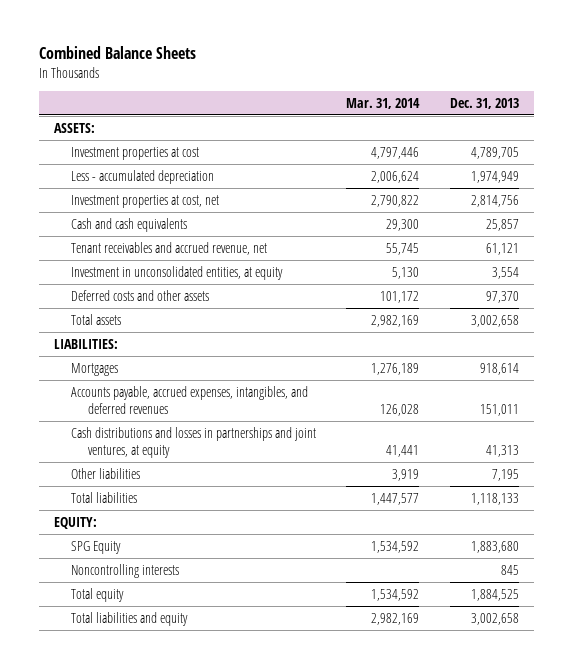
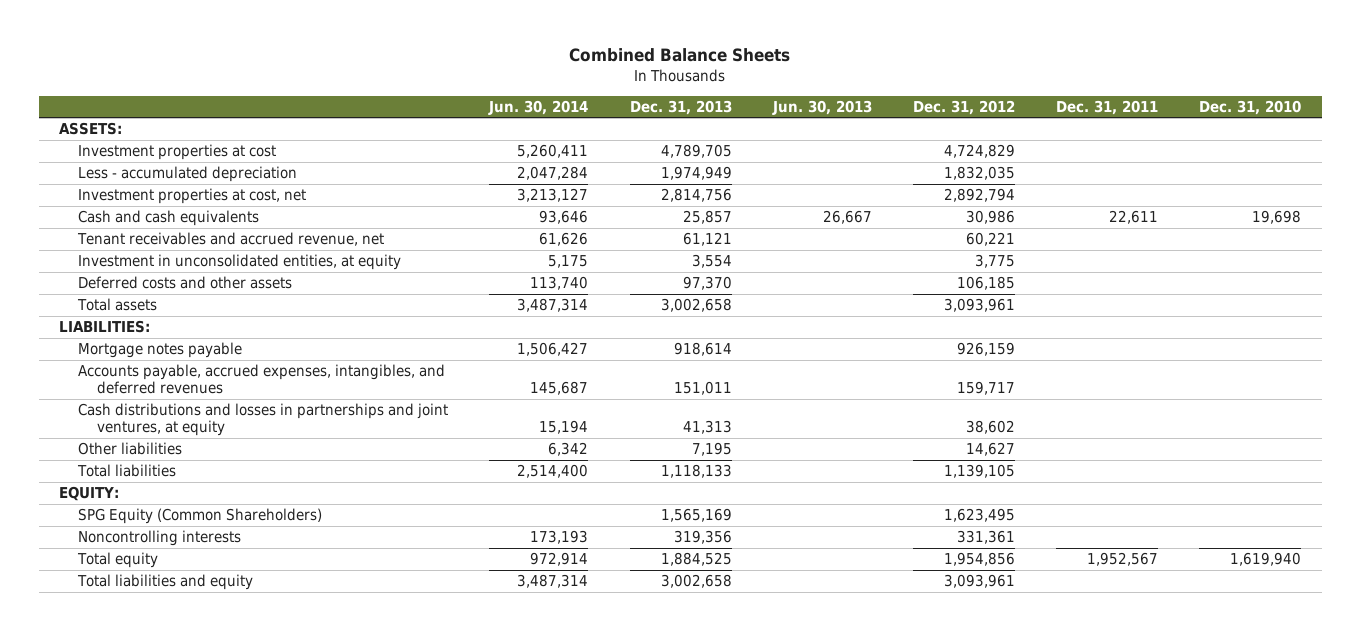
[346,97,421,109] Mar. 31, 2014 -> none
none -> [488,99,589,115] Jun. 30, 2014
none -> [771,99,872,115] Jun. 30, 2013
none -> [913,99,1016,115] Dec. 31, 2012
none -> [1056,99,1159,115] Dec. 31, 2011
none -> [1199,99,1302,115] Dec. 31, 2010
[70,362,118,376] Mortgages -> [78,342,243,359] Mortgage notes payable
[70,540,121,554] SPG Equity -> [78,508,323,525] SPG Equity (Common Shareholders)
[470,540,519,553] 1,883,680 -> [660,508,732,523] 1,565,169
[500,564,519,575] 845 -> [673,530,732,545] 319,356

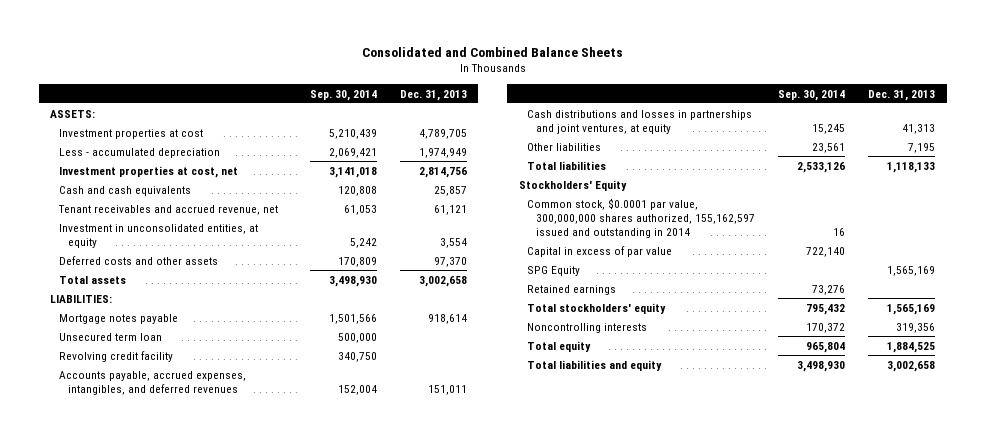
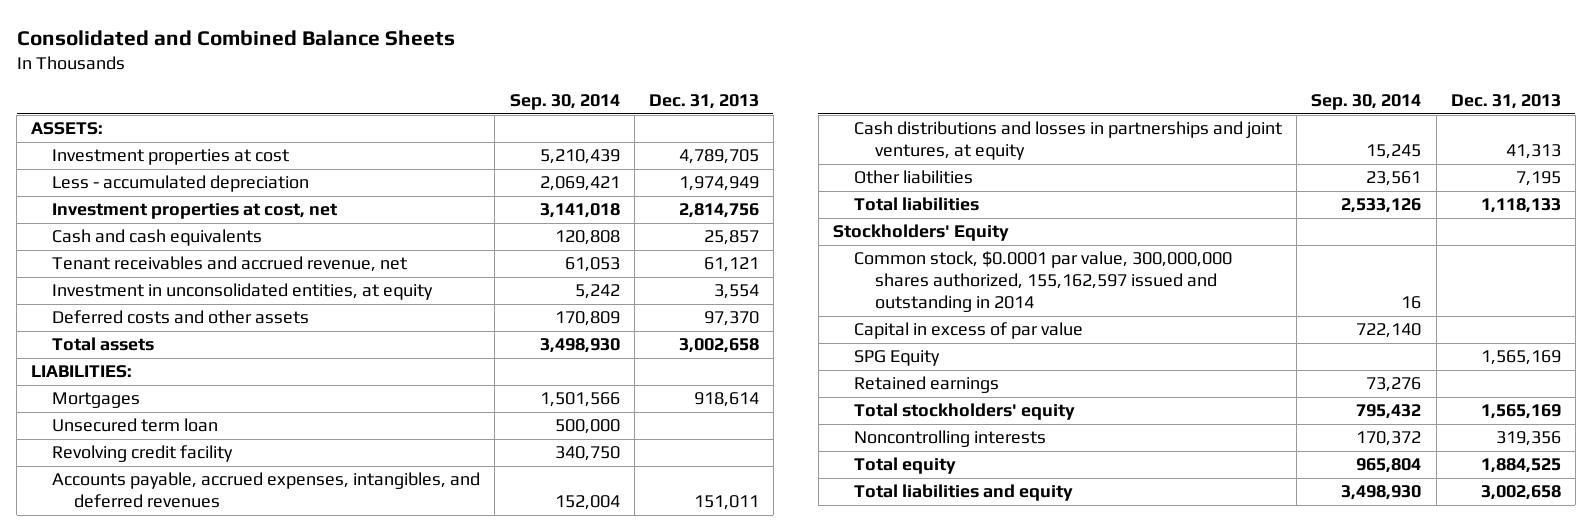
[58,313,178,324] Mortgage notes payable -> [52,392,141,409] Mortgages

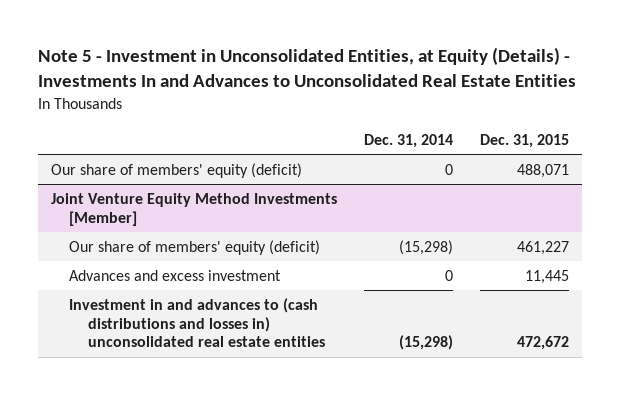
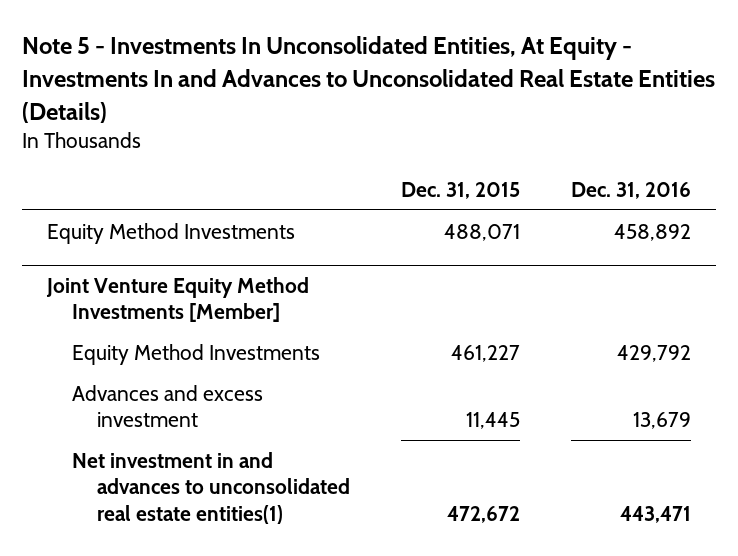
[37,47,576,88] Note 5 - Investment in Unconsolidated Entities, at Equity (Details) - Investments In and Advances to Unconsolidated Real Estate Entities -> [21,36,715,123] Note 5 - Investments In Unconsolidated Entities, At Equity - Investments In and Advances to Unconsolidated Real Estate Entities (Details)
[363,133,453,148] Dec. 31, 2014 -> none
none -> [570,181,691,199] Dec. 31, 2016
[51,162,303,178] Our share of members' equity (deficit) -> [47,222,296,244] Equity Method Investments
[69,239,321,255] Our share of members' equity (deficit) -> [72,343,321,365] Equity Method Investments
[69,297,325,348] Investment in and advances to (cash distributions and losses in) unconsolidated real estate entities -> [72,451,351,524] Net investment in and advances to unconsolidated real estate entities(1)

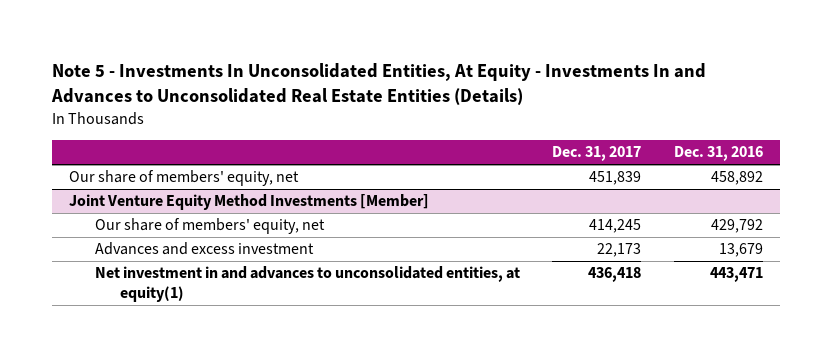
[400,181,520,199] Dec. 31, 2015 -> none
none -> [552,146,642,162] Dec. 31, 2017
[47,222,296,244] Equity Method Investments -> [68,170,299,187] Our share of members' equity, net
[72,343,321,365] Equity Method Investments -> [94,218,325,235] Our share of members' equity, net
[72,451,351,524] Net investment in and advances to unconsolidated real estate entities(1) -> [94,266,520,302] Net investment in and advances to unconsolidated entities, at equity(1)

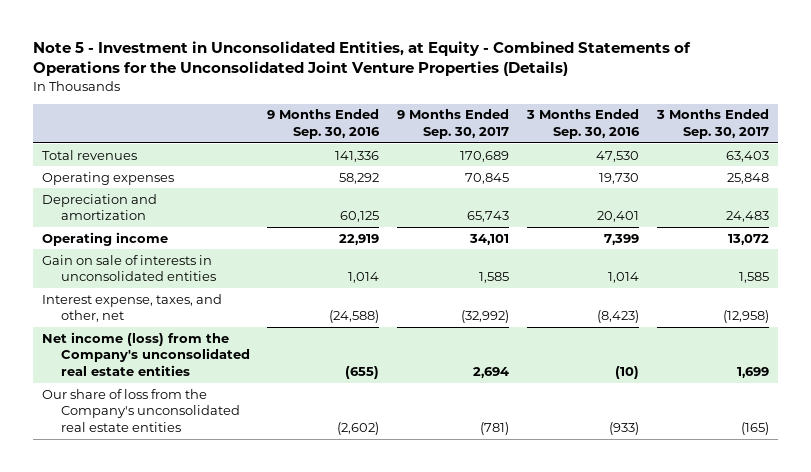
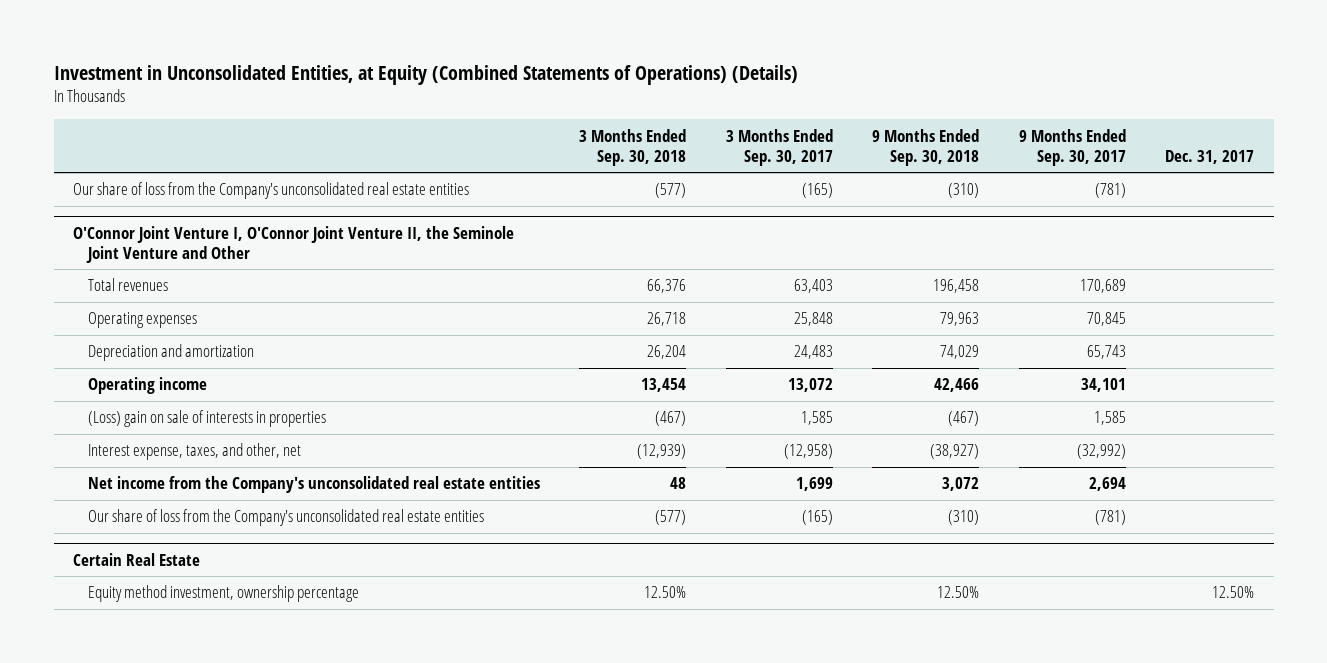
[33,41,692,77] Note 5 - Investment in Unconsolidated Entities, at Equity - Combined Statements of Operations for the Unconsolidated Joint Venture Properties (Details) -> [53,64,798,85] Investment in Unconsolidated Entities, at Equity (Combined Statements of Operations) (Details)
[267,109,381,140] 9 Months Ended Sep. 30, 2016 -> none
[526,109,641,140] 3 Months Ended Sep. 30, 2016 -> none
none -> [579,128,687,166] 3 Months Ended Sep. 30, 2018
none -> [872,128,980,166] 9 Months Ended Sep. 30, 2018
none -> [1165,149,1255,164] Dec. 31, 2017
none -> [73,182,470,200] Our share of loss from the Company's unconsolidated real estate entities
none -> [73,225,515,263] O'Connor Joint Venture I, O'Connor Joint Venture II, the Seminole Joint Venture and Other
[42,254,216,282] Gain on sale of interests in unconsolidated entities -> [87,410,326,428] (Loss) gain on sale of interests in properties
[42,331,250,377] Net income (loss) from the Company's unconsolidated real estate entities -> [87,476,540,494] Net income from the Company's unconsolidated real estate entities
none -> [73,552,201,566] Certain Real Estate
none -> [87,585,359,603] Equity method investment, ownership percentage

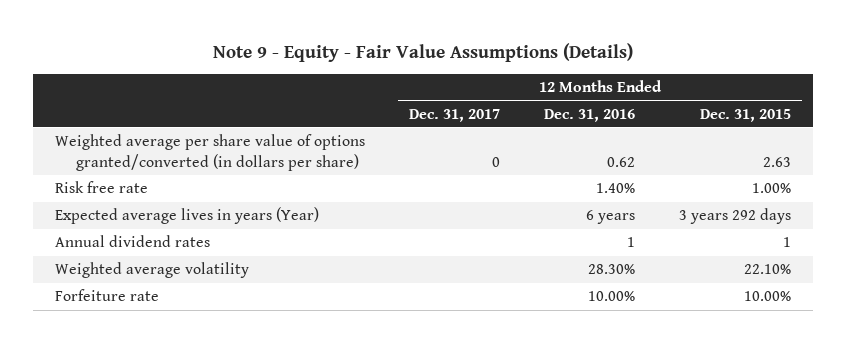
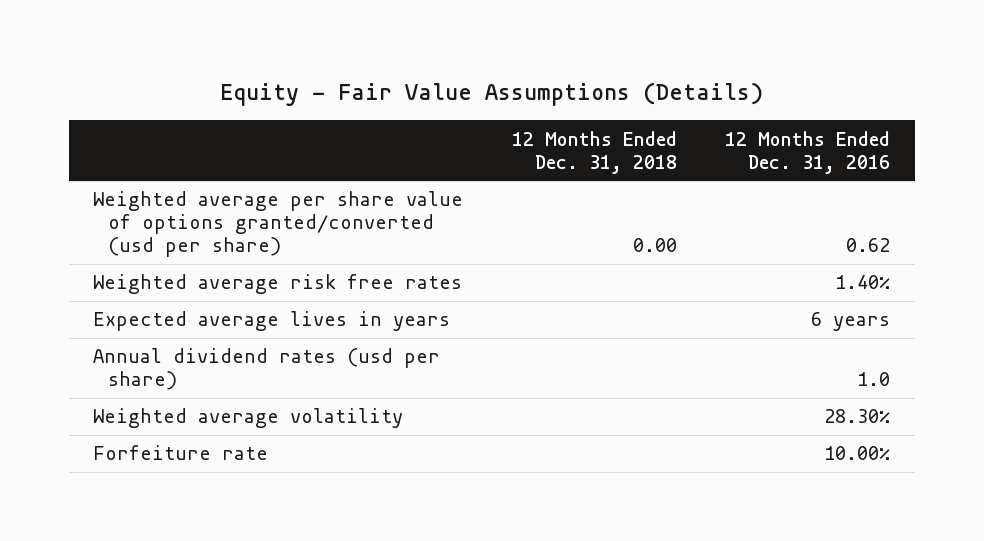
[213,42,634,62] Note 9 - Equity - Fair Value Assumptions (Details) -> [219,82,763,107] Equity - Fair Value Assumptions (Details)
[408,108,500,122] Dec. 31, 2017 -> none
[700,108,792,122] Dec. 31, 2015 -> none
none -> [511,130,677,174] 12 Months Ended Dec. 31, 2018
[54,134,365,171] Weighted average per share value of options granted/converted (in dollars per share) -> [93,191,464,258] Weighted average per share value of options granted/converted (usd per share)
[54,181,148,194] Risk free rate -> [93,274,463,295] Weighted average risk free rates
[54,207,319,225] Expected average lives in years (Year) -> [93,311,451,332] Expected average lives in years
[54,235,210,248] Annual dividend rates -> [93,348,441,391] Annual dividend rates (usd per share)
[627,237,636,248] 1 -> [857,372,891,387] 1.0

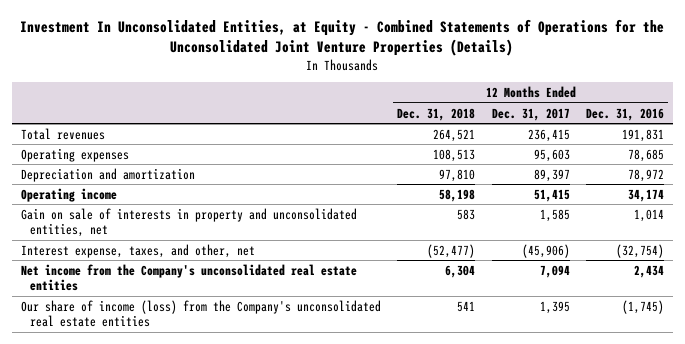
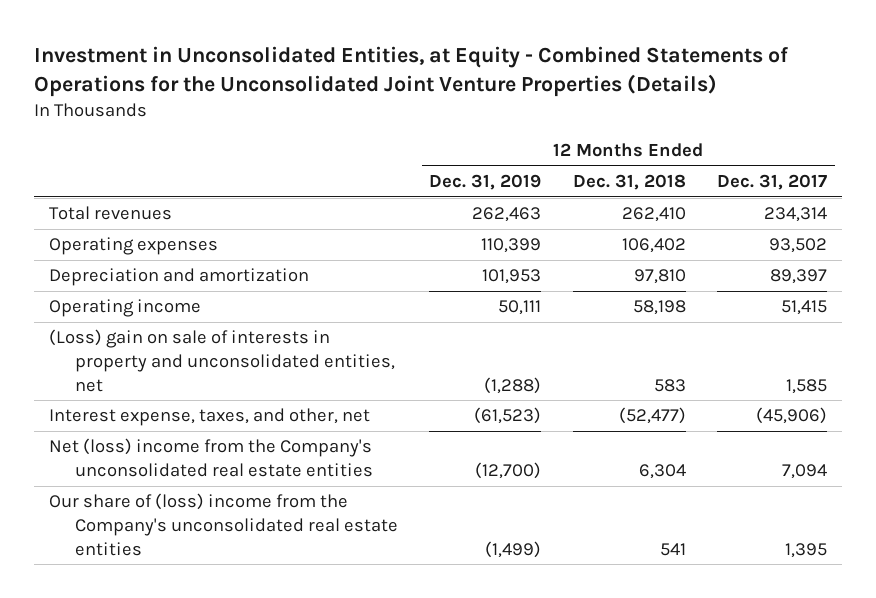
[20,19,665,57] Investment In Unconsolidated Entities, at Equity - Combined Statements of Operations for the Unconsolidated Joint Venture Properties (Details) -> [33,46,788,98] Investment in Unconsolidated Entities, at Equity - Combined Statements of Operations for the Unconsolidated Joint Venture Properties (Details)
[586,107,665,121] Dec. 31, 2016 -> none
none -> [429,174,542,191] Dec. 31, 2019
[433,128,476,142] 264,521 -> [621,207,686,223] 262,410
[527,128,570,142] 236,415 -> [763,207,827,223] 234,314
[433,148,476,162] 108,513 -> [621,238,686,254] 106,402
[533,148,570,162] 95,603 -> [768,238,827,254] 93,502
[20,207,357,238] Gain on sale of interests in property and unconsolidated entities, net -> [49,329,396,392] (Loss) gain on sale of interests in property and unconsolidated entities, net
[20,263,357,292] Net income from the Company's unconsolidated real estate entities -> [49,438,374,477] Net (loss) income from the Company's unconsolidated real estate entities
[20,299,381,328] Our share of income (loss) from the Company's unconsolidated real estate entities -> [49,493,399,556] Our share of (loss) income from the Company's unconsolidated real estate entities

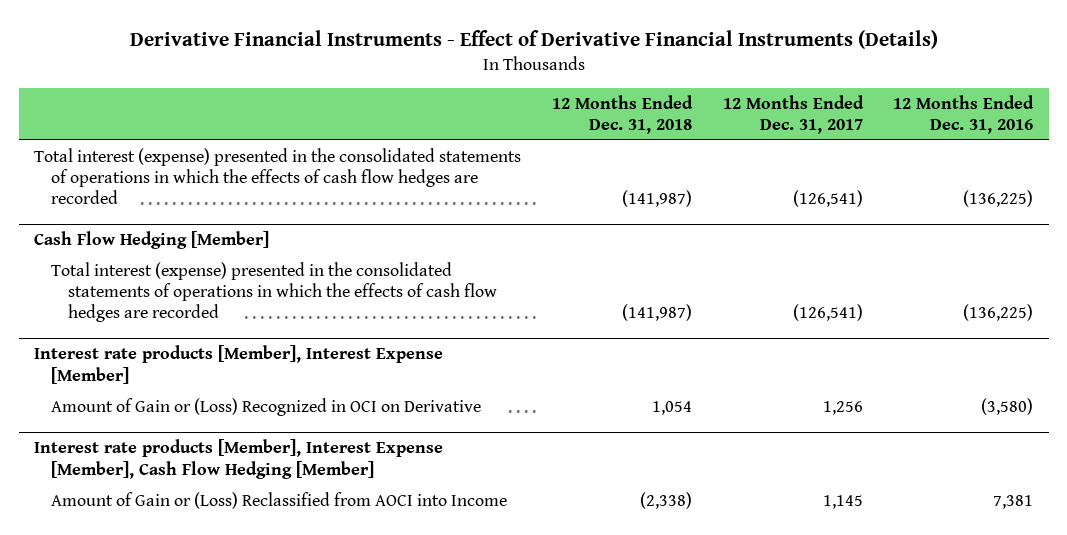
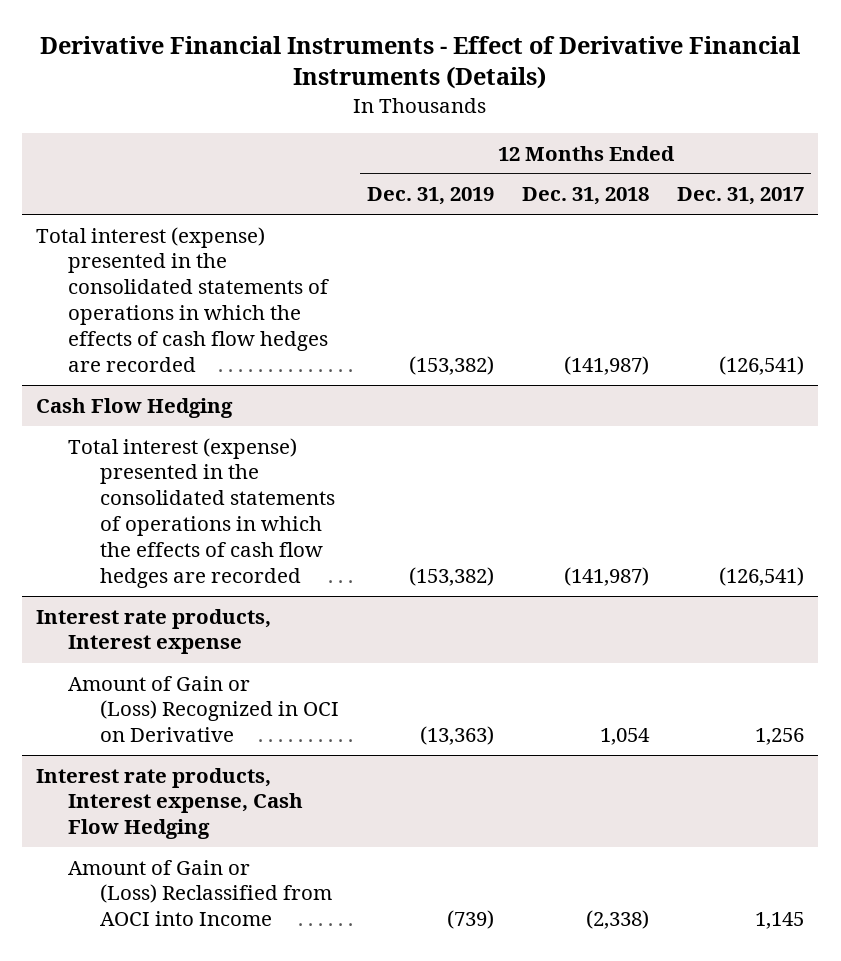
[893,94,1035,134] 12 Months Ended Dec. 31, 2016 -> none
none -> [366,187,494,206] Dec. 31, 2019
[34,231,270,250] Cash Flow Hedging [Member] -> [36,397,234,418] Cash Flow Hedging
[34,345,444,384] Interest rate products [Member], Interest Expense [Member] -> [36,608,272,655] Interest rate products, Interest expense
[34,439,444,479] Interest rate products [Member], Interest Expense [Member], Cash Flow Hedging [Member] -> [36,767,304,840] Interest rate products, Interest expense, Cash Flow Hedging

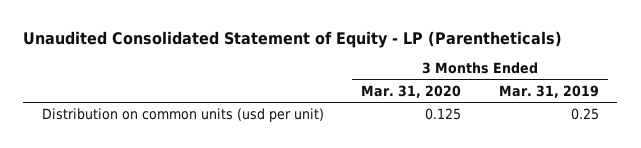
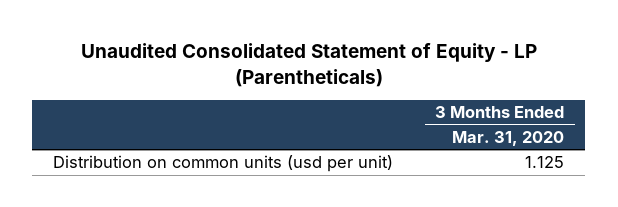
[498,84,599,98] Mar. 31, 2019 -> none
[425,108,462,121] 0.125 -> [525,156,565,169] 1.125

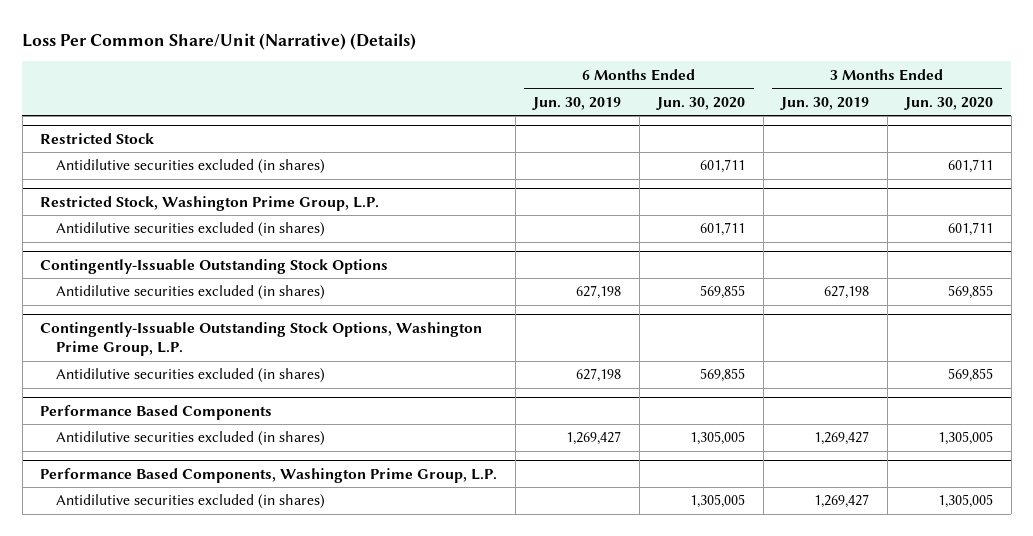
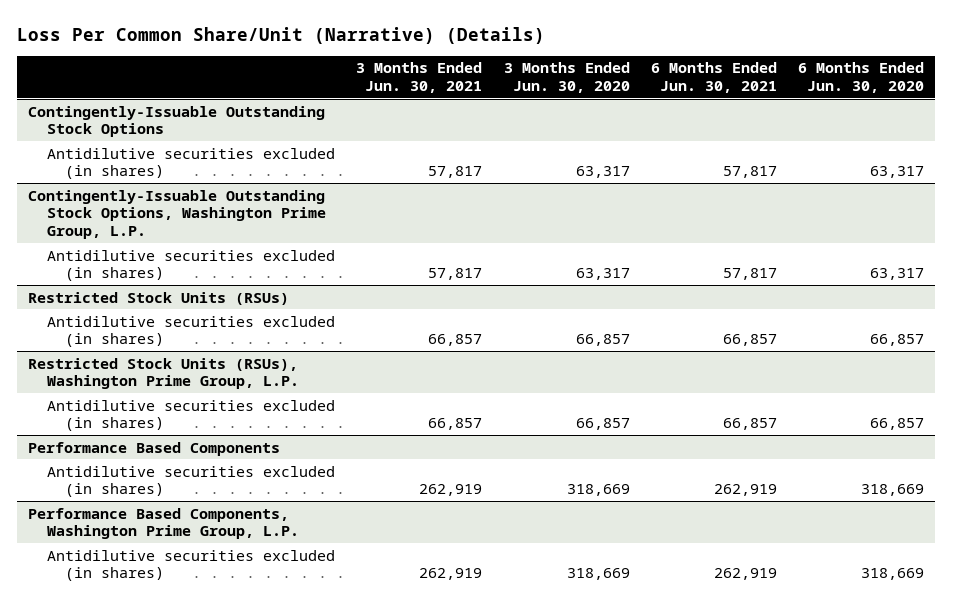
[532,96,622,110] Jun. 30, 2019 -> none
[780,96,870,110] Jun. 30, 2019 -> none
none -> [356,62,483,94] 3 Months Ended Jun. 30, 2021
none -> [650,62,777,94] 6 Months Ended Jun. 30, 2021
[40,132,155,144] Restricted Stock -> none
[55,159,325,175] Antidilutive securities excluded (in shares) -> none
[40,195,380,211] Restricted Stock, Washington Prime Group, L.P. -> none
[55,222,325,238] Antidilutive securities excluded (in shares) -> none
[700,285,746,300] 569,855 -> [870,166,925,179] 63,317
[948,285,994,300] 569,855 -> [575,166,630,179] 63,317
[700,368,746,383] 569,855 -> [870,268,925,281] 63,317
[948,368,994,383] 569,855 -> [575,268,630,281] 63,317
none -> [28,291,290,305] Restricted Stock Units (RSUs)
none -> [46,315,335,348] Antidilutive securities excluded (in shares)
none -> [28,357,299,390] Restricted Stock Units (RSUs), Washington Prime Group, L.P.
none -> [46,399,335,432] Antidilutive securities excluded (in shares)
[690,431,746,446] 1,305,005 -> [861,484,925,497] 318,669
[938,431,994,446] 1,305,005 -> [566,484,630,497] 318,669
[690,494,746,509] 1,305,005 -> [861,568,925,581] 318,669
[938,494,994,509] 1,305,005 -> [566,568,630,581] 318,669

